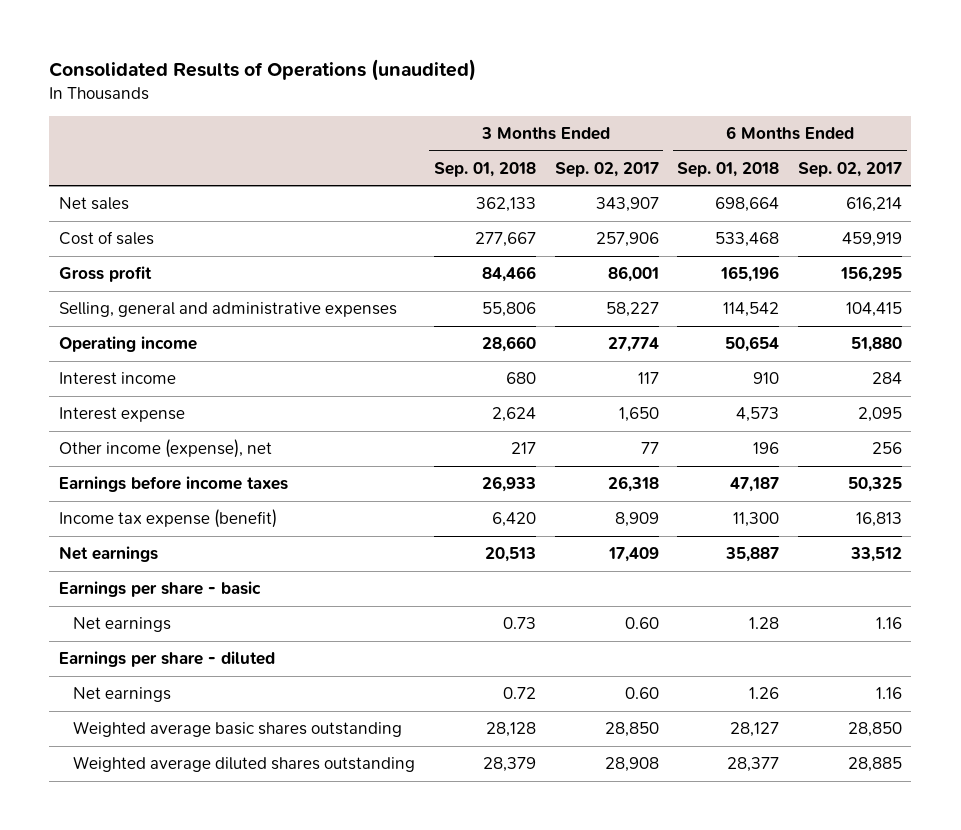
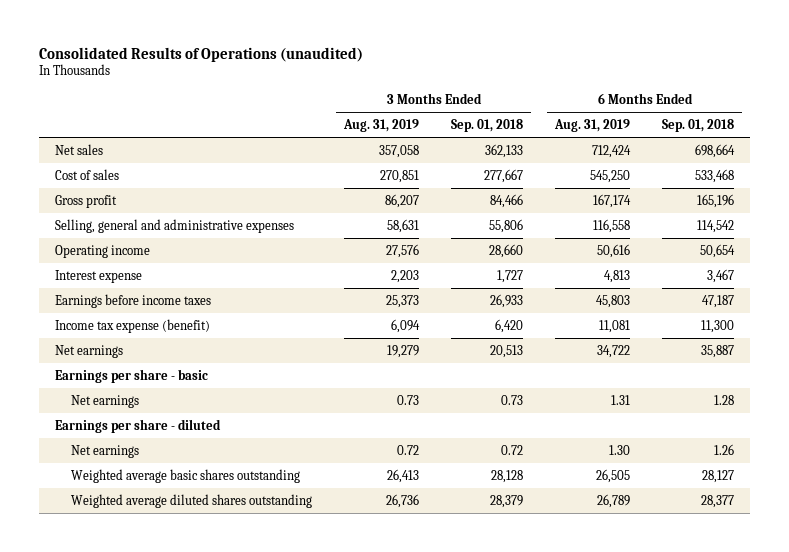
[554,161,659,177] Sep. 02, 2017 -> none
[797,161,902,177] Sep. 02, 2017 -> none
none -> [343,118,420,132] Aug. 31, 2019
none -> [554,118,631,132] Aug. 31, 2019
[58,372,176,386] Interest income -> none
[58,439,272,459] Other income (expense), net -> none
[491,407,536,423] 2,624 -> [497,269,524,283] 1,727
[736,407,780,423] 4,573 -> [707,268,735,283] 3,467

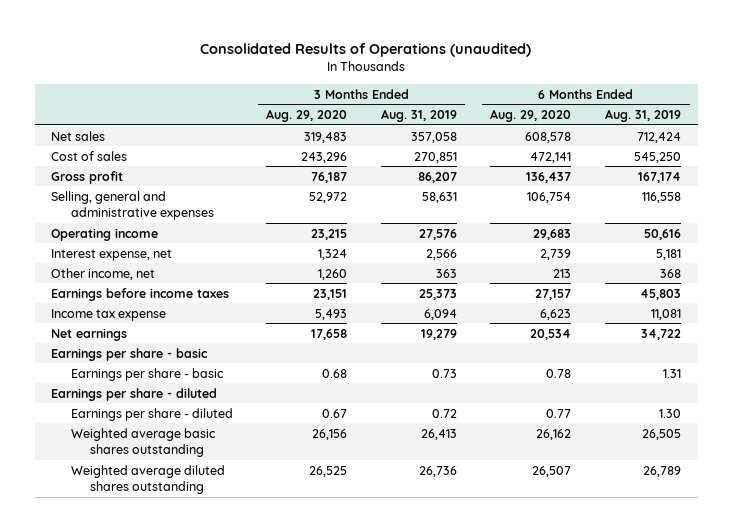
[451,118,524,132] Sep. 01, 2018 -> none
[662,118,735,132] Sep. 01, 2018 -> none
none -> [266,109,348,123] Aug. 29, 2020
none -> [490,109,572,123] Aug. 29, 2020
[55,269,143,283] Interest expense -> [51,248,173,261] Interest expense, net
[391,269,420,283] 2,203 -> [425,248,457,260] 2,566
[604,269,631,283] 4,813 -> [656,248,682,260] 5,181
none -> [51,267,156,280] Other income, net
[55,318,211,333] Income tax expense (benefit) -> [51,308,167,321] Income tax expense
[71,394,140,408] Net earnings -> [70,367,224,381] Earnings per share - basic
[71,444,140,458] Net earnings -> [70,407,233,421] Earnings per share - diluted

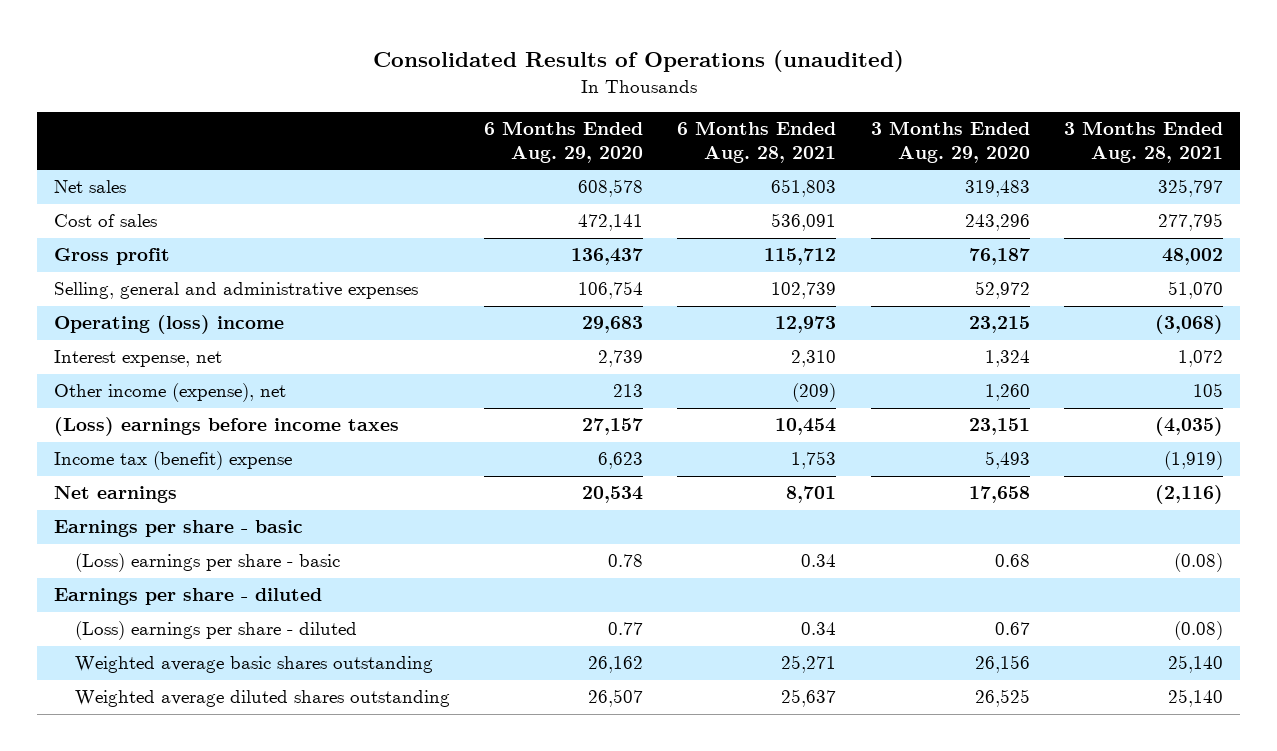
[380,109,457,123] Aug. 31, 2019 -> none
[605,109,682,123] Aug. 31, 2019 -> none
none -> [677,121,837,164] 6 Months Ended Aug. 28, 2021
none -> [1063,121,1223,164] 3 Months Ended Aug. 28, 2021
[51,227,159,241] Operating income -> [54,315,285,335] Operating (loss) income
[51,267,156,280] Other income, net -> [54,383,287,403] Other income (expense), net
[51,287,230,301] Earnings before income taxes -> [54,417,400,437] (Loss) earnings before income taxes
[51,308,167,321] Income tax expense -> [54,451,293,471] Income tax (benefit) expense
[70,367,224,381] Earnings per share - basic -> [74,553,340,573] (Loss) earnings per share - basic
[70,407,233,421] Earnings per share - diluted -> [74,621,357,641] (Loss) earnings per share - diluted

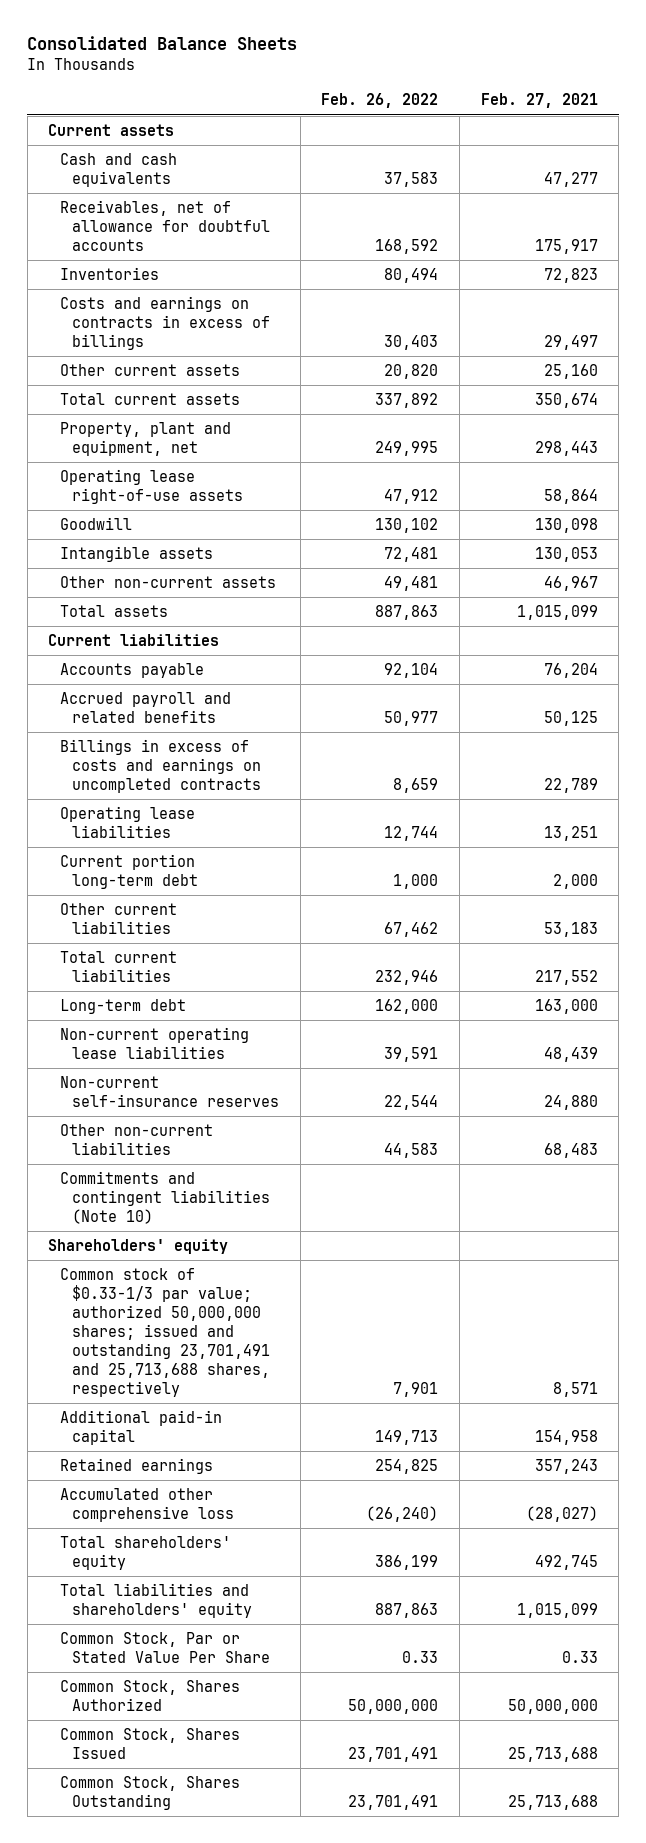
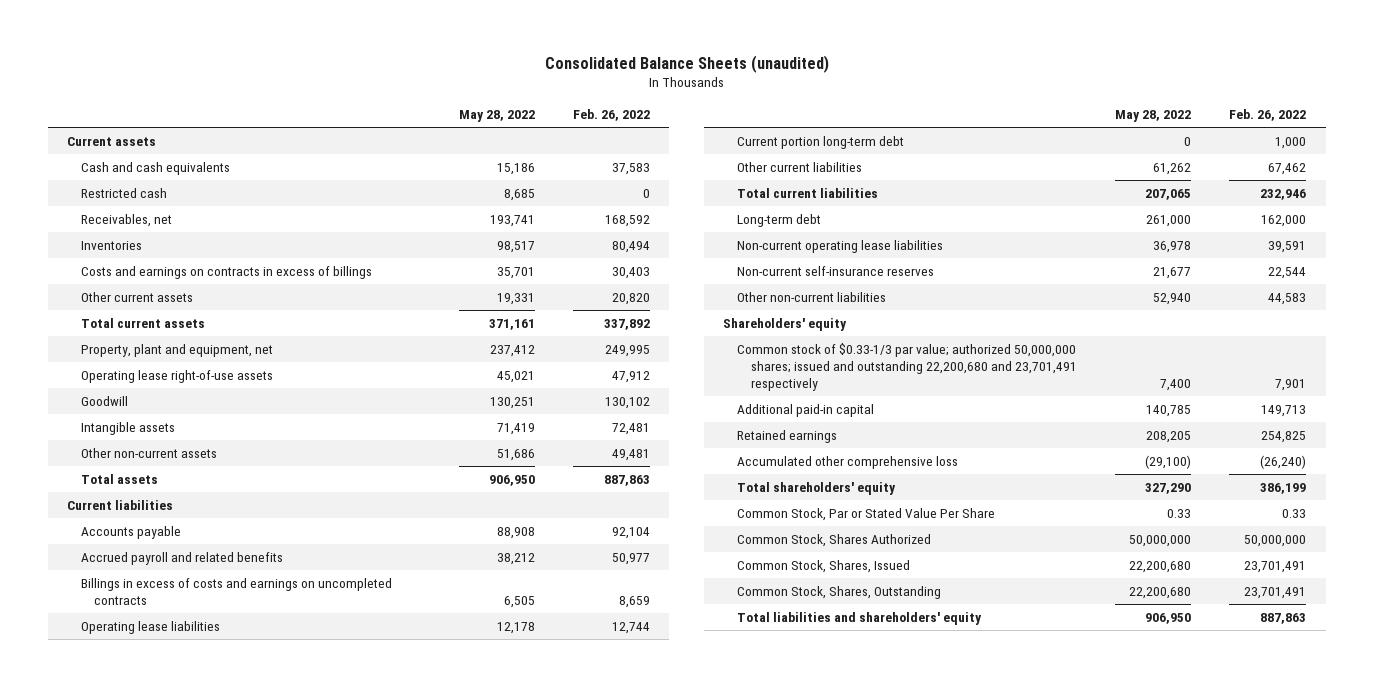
[27,36,298,51] Consolidated Balance Sheets -> [544,54,829,73] Consolidated Balance Sheets (unaudited)
[480,93,598,109] Feb. 27, 2021 -> none
none -> [458,110,535,123] May 28, 2022
none -> [80,188,167,199] Restricted cash
[60,200,271,252] Receivables, net of allowance for doubtful accounts -> [80,214,172,228] Receivables, net
[60,1171,271,1225] Commitments and contingent liabilities (Note 10) -> none
[60,1268,271,1397] Common stock of $0.33-1/3 par value; authorized 50,000,000 shares; issued and outstanding 23,701,491 and 25,713,688 shares, respectively -> [736,343,1077,391] Common stock of $0.33-1/3 par value; authorized 50,000,000 shares; issued and outstanding 22,200,680 and 23,701,491 respectively
[60,1728,241,1760] Common Stock, Shares Issued -> [736,560,910,574] Common Stock, Shares, Issued
[60,1776,241,1811] Common Stock, Shares Outstanding -> [736,586,941,600] Common Stock, Shares, Outstanding
[60,1583,253,1619] Total liabilities and shareholders' equity -> [736,612,982,626] Total liabilities and shareholders' equity

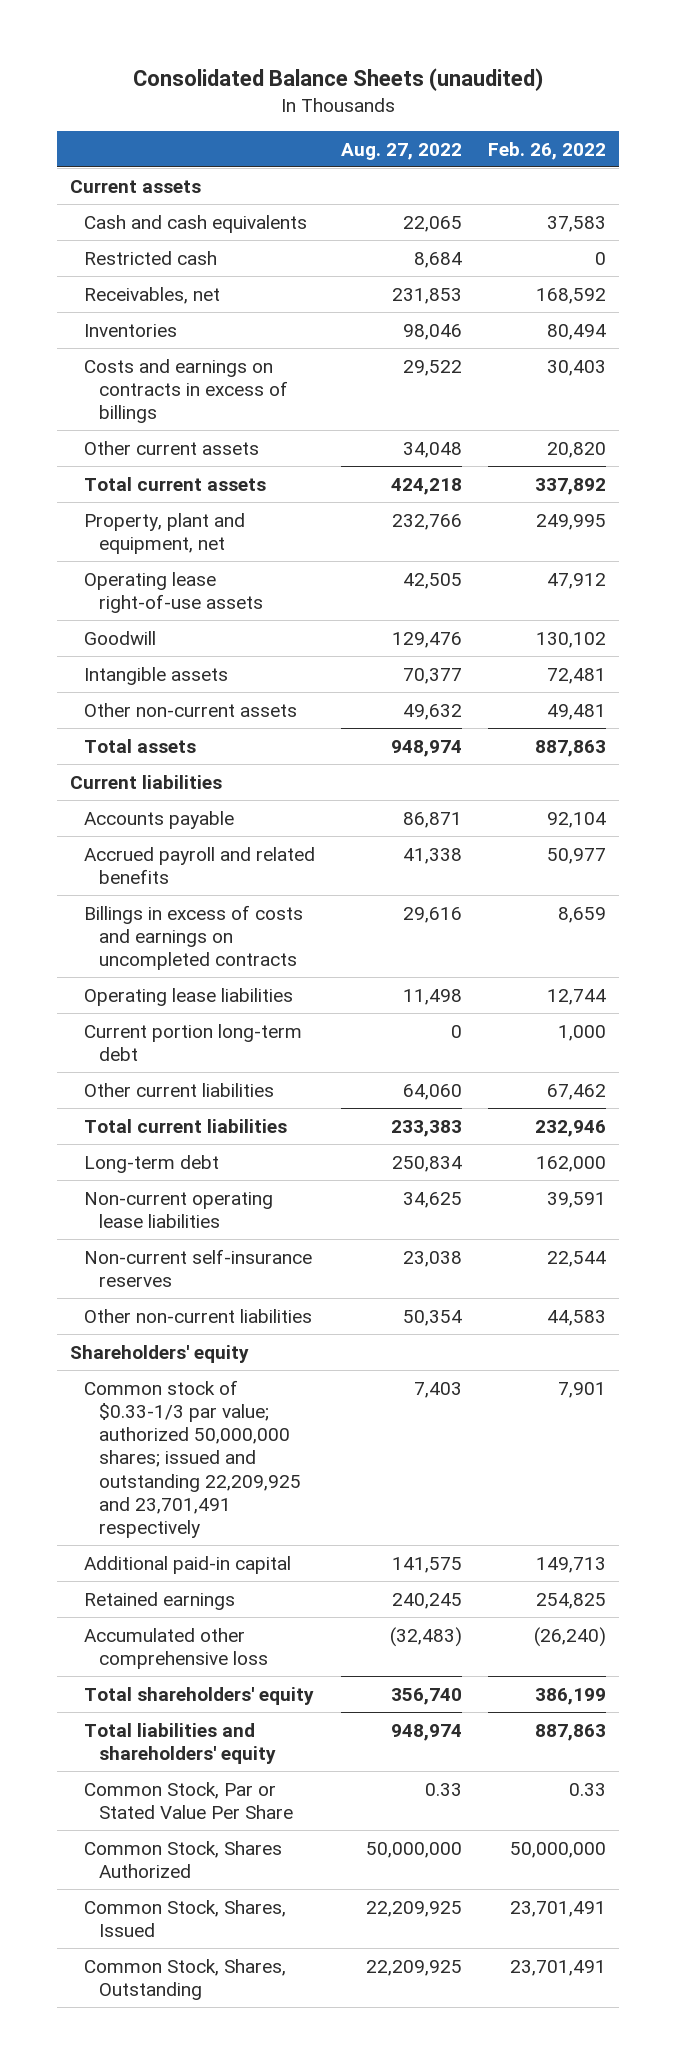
[458,110,535,123] May 28, 2022 -> none
none -> [341,142,463,160] Aug. 27, 2022
[736,343,1077,391] Common stock of $0.33-1/3 par value; authorized 50,000,000 shares; issued and outstanding 22,200,680 and 23,701,491 respectively -> [84,1379,301,1539] Common stock of $0.33-1/3 par value; authorized 50,000,000 shares; issued and outstanding 22,209,925 and 23,701,491 respectively
[736,612,982,626] Total liabilities and shareholders' equity -> [84,1722,276,1764] Total liabilities and shareholders' equity

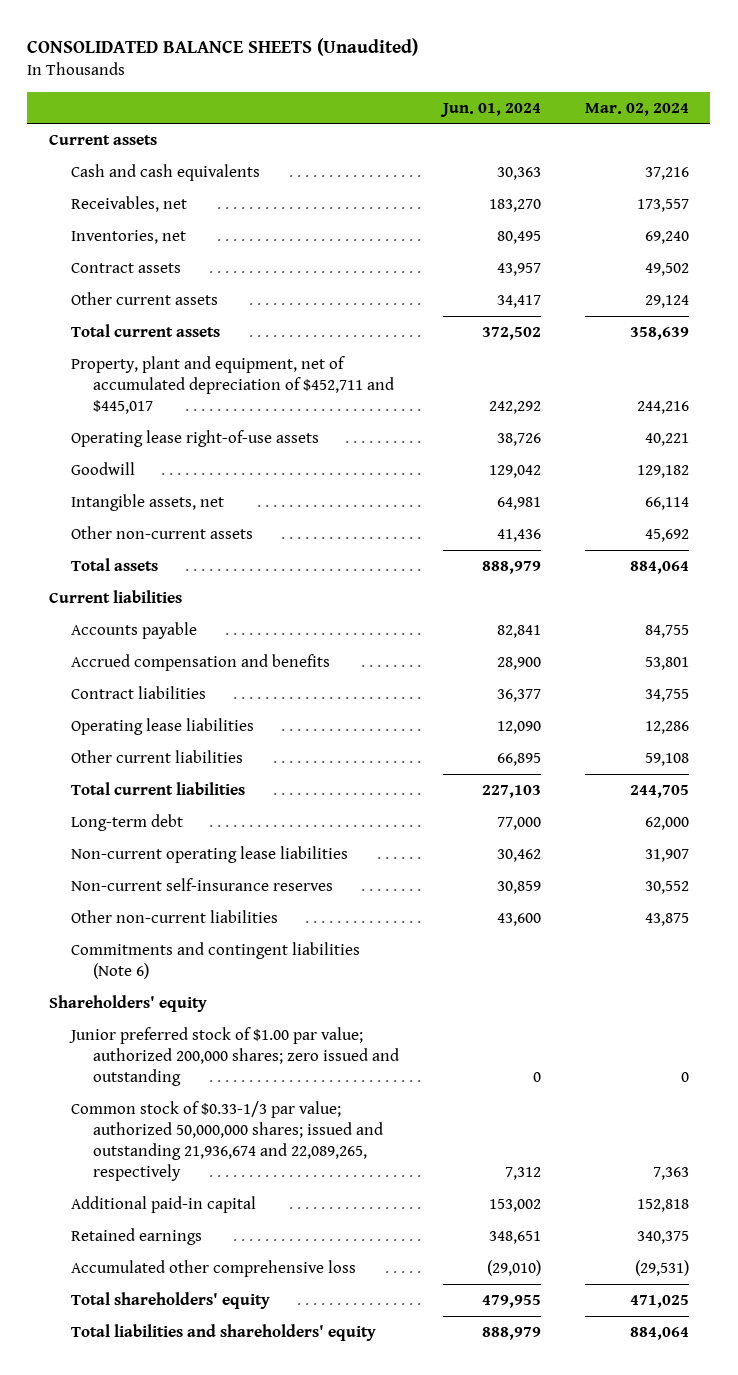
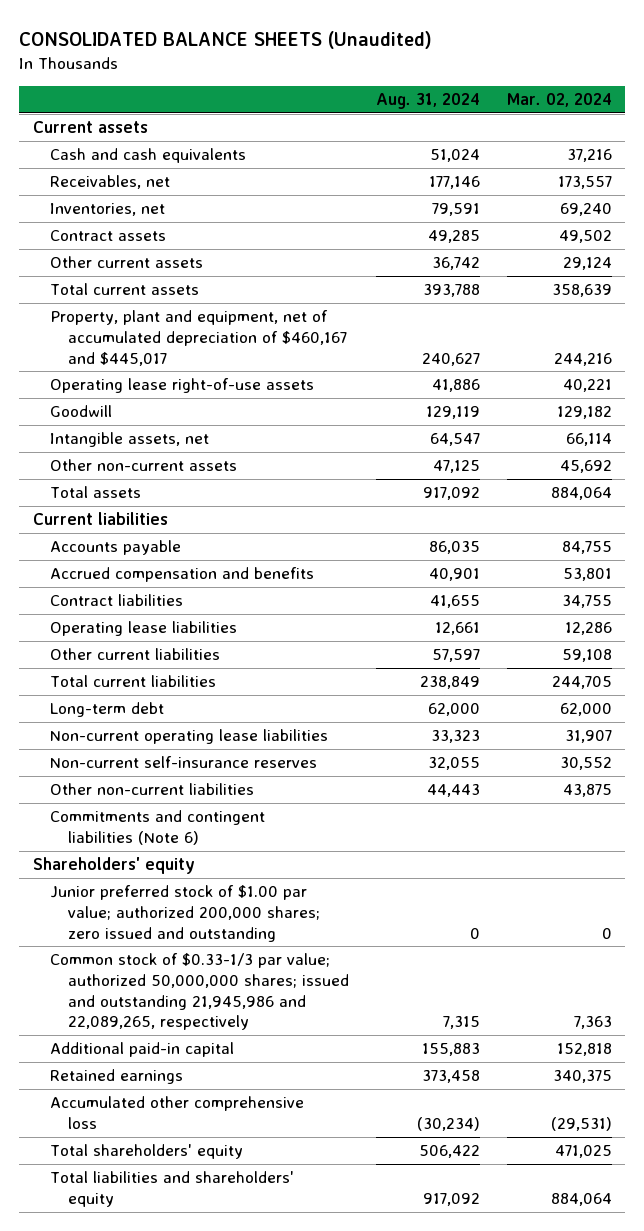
[439,102,541,117] Jun. 01, 2024 -> none
none -> [376,92,481,109] Aug. 31, 2024
[71,355,395,415] Property, plant and equipment, net of accumulated depreciation of $452,711 and $445,017 -> [50,310,348,366] Property, plant and equipment, net of accumulated depreciation of $460,167 and $445,017
[71,1100,384,1182] Common stock of $0.33-1/3 par value; authorized 50,000,000 shares; issued and outstanding 21,936,674 and 22,089,265, respectively -> [50,953,350,1031] Common stock of $0.33-1/3 par value; authorized 50,000,000 shares; issued and outstanding 21,945,986 and 22,089,265, respectively

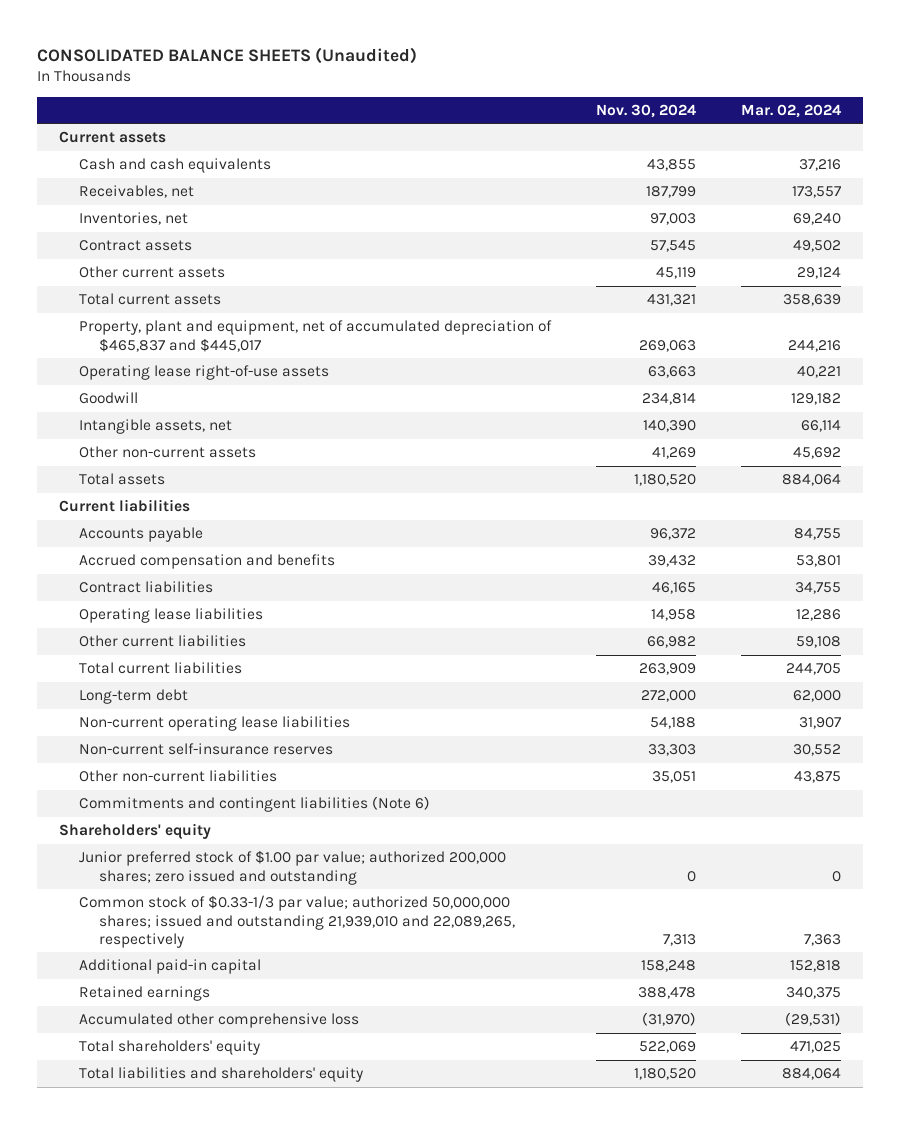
[376,92,481,109] Aug. 31, 2024 -> none
none -> [595,103,696,118] Nov. 30, 2024
[50,310,348,366] Property, plant and equipment, net of accumulated depreciation of $460,167 and $445,017 -> [79,320,553,352] Property, plant and equipment, net of accumulated depreciation of $465,837 and $445,017
[50,953,350,1031] Common stock of $0.33-1/3 par value; authorized 50,000,000 shares; issued and outstanding 21,945,986 and 22,089,265, respectively -> [79,895,515,948] Common stock of $0.33-1/3 par value; authorized 50,000,000 shares; issued and outstanding 21,939,010 and 22,089,265, respectively

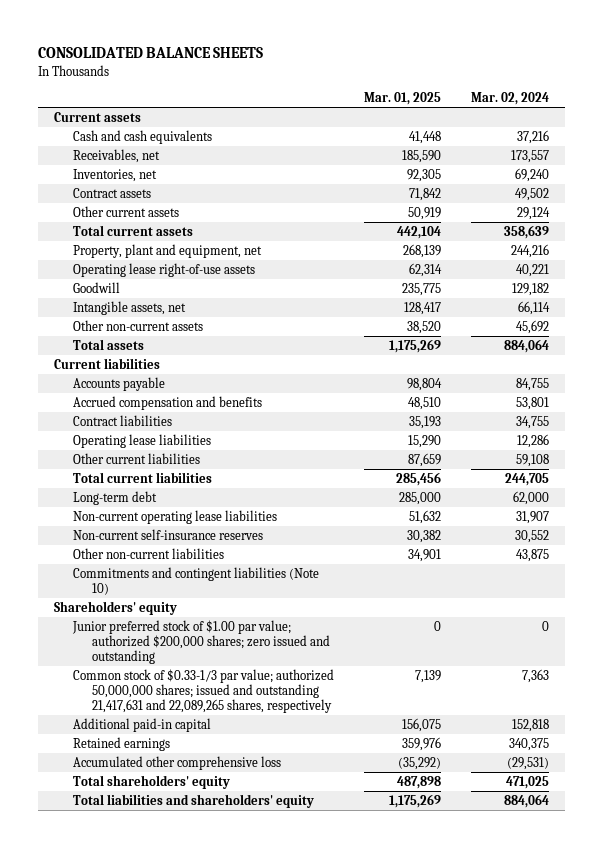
[36,46,417,64] CONSOLIDATED BALANCE SHEETS (Unaudited) -> [38,47,264,59] CONSOLIDATED BALANCE SHEETS
[595,103,696,118] Nov. 30, 2024 -> none
none -> [364,92,442,106] Mar. 01, 2025
[79,320,553,352] Property, plant and equipment, net of accumulated depreciation of $465,837 and $445,017 -> [72,243,262,258] Property, plant and equipment, net
[79,796,431,813] Commitments and contingent liabilities (Note 6) -> [72,566,319,595] Commitments and contingent liabilities (Note 10)
[79,850,507,885] Junior preferred stock of $1.00 par value; authorized 200,000 shares; zero issued and outstanding -> [71,619,330,665] Junior preferred stock of $1.00 par value; authorized $200,000 shares; zero issued and outstanding
[79,895,515,948] Common stock of $0.33-1/3 par value; authorized 50,000,000 shares; issued and outstanding 21,939,010 and 22,089,265, respectively -> [72,668,334,714] Common stock of $0.33-1/3 par value; authorized 50,000,000 shares; issued and outstanding 21,417,631 and 22,089,265 shares, respectively

